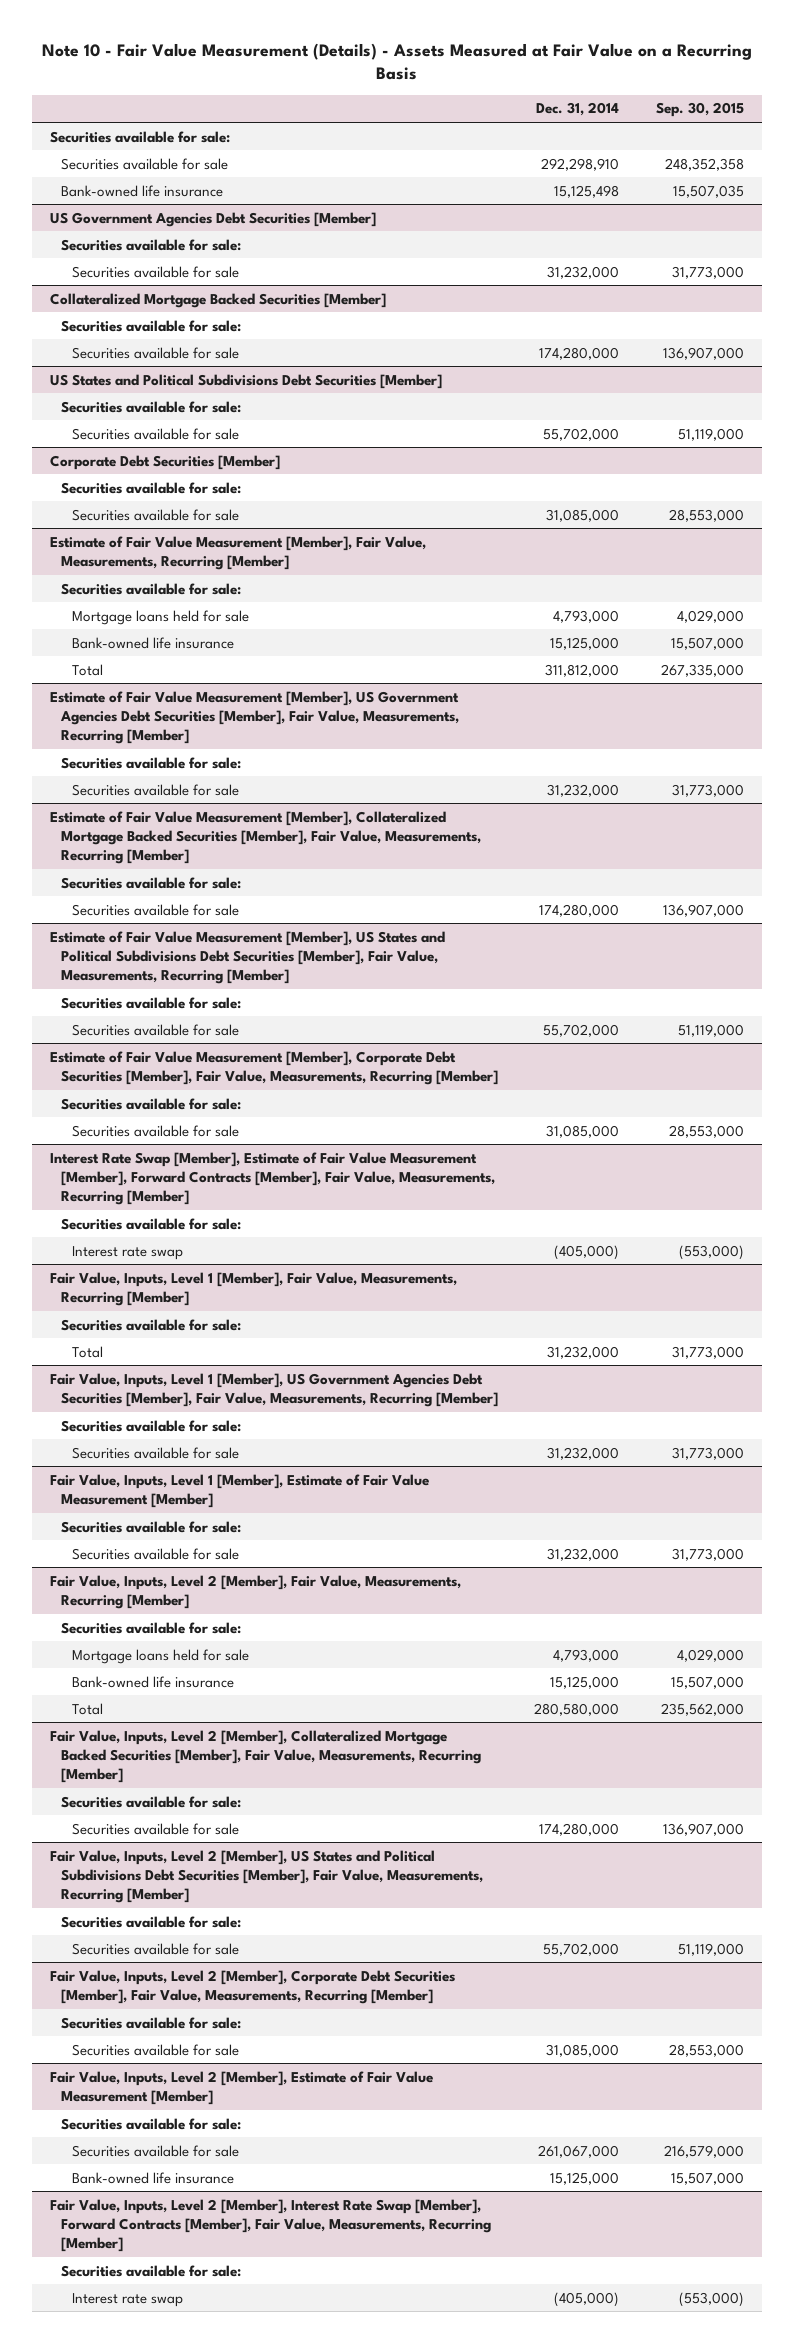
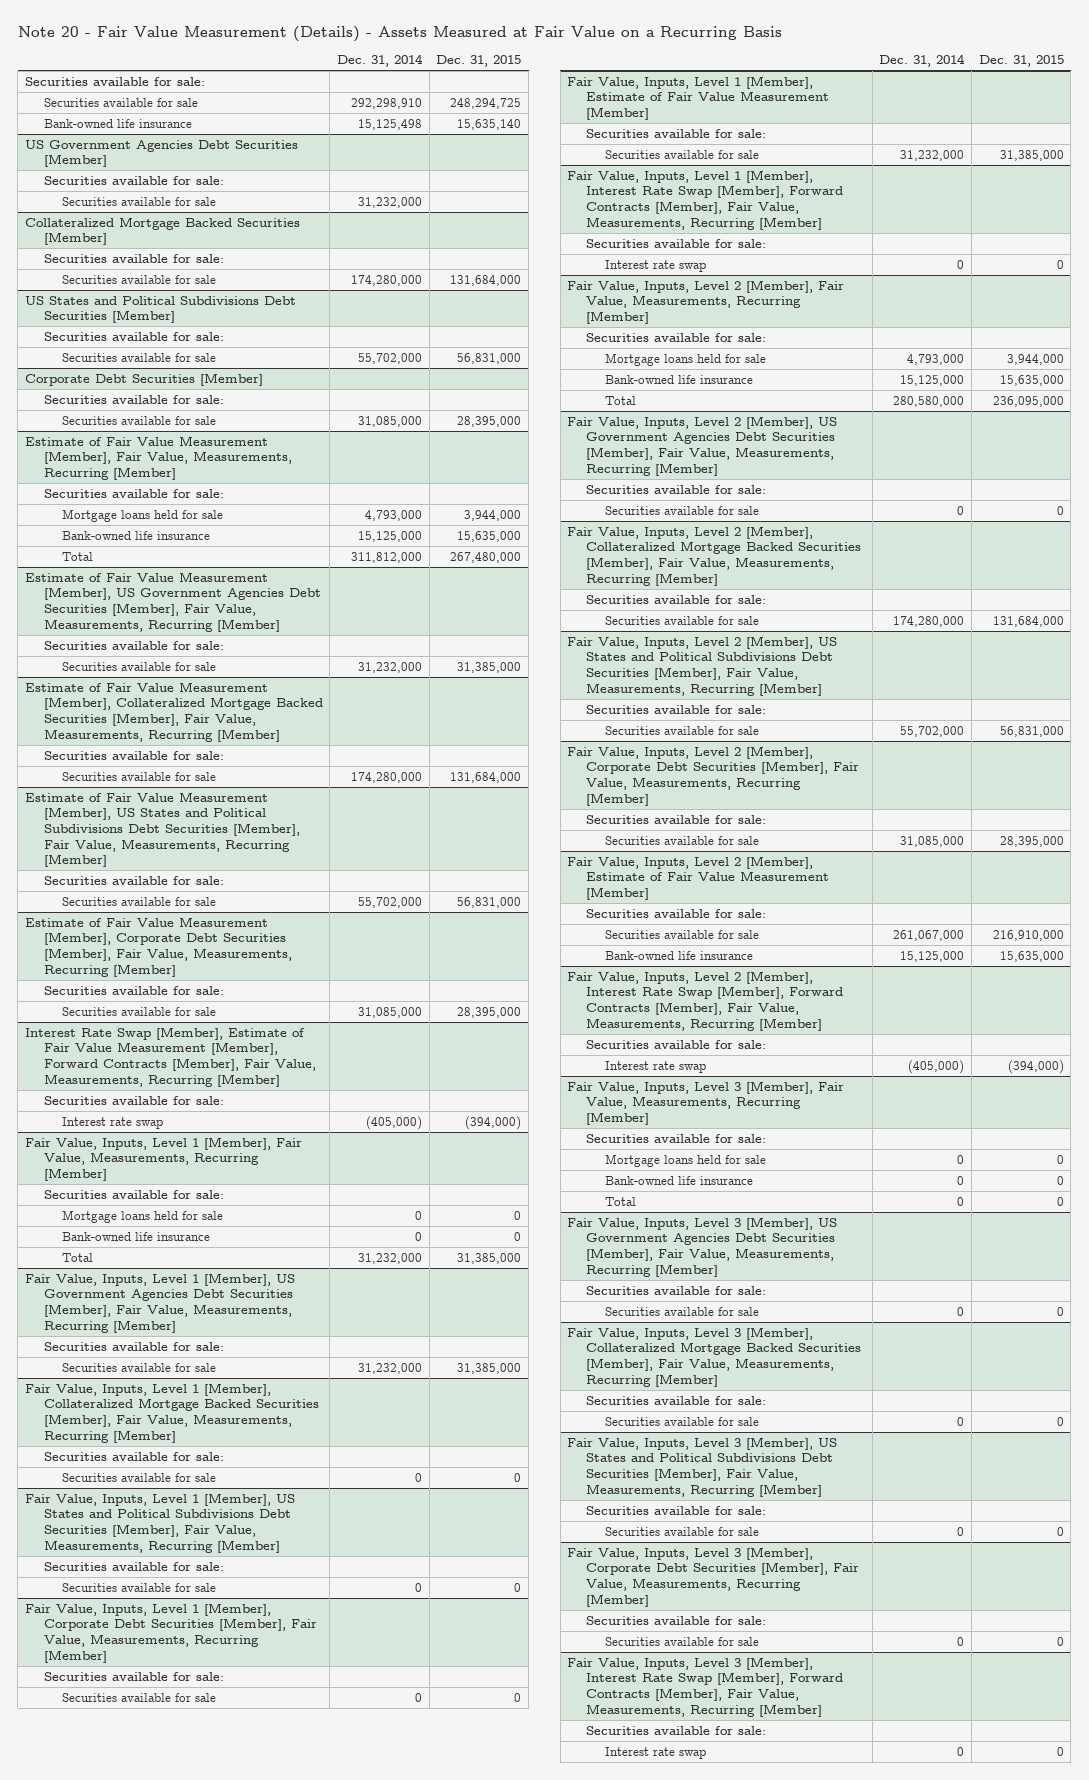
[41,42,752,81] Note 10 - Fair Value Measurement (Details) - Assets Measured at Fair Value on a Recurring Basis -> [17,26,782,43] Note 20 - Fair Value Measurement (Details) - Assets Measured at Fair Value on a Recurring Basis
[655,102,744,118] Sep. 30, 2015 -> none
none -> [436,55,522,68] Dec. 31, 2015
none -> [62,1209,224,1223] Mortgage loans held for sale
none -> [62,1231,211,1241] Bank-owned life insurance
none -> [24,1382,319,1443] Fair Value, Inputs, Level 1 [Member], Collateralized Mortgage Backed Securities [Member], Fair Value, Measurements, Recurring [Member]
none -> [43,1451,224,1461] Securities available for sale:
none -> [62,1472,217,1482] Securities available for sale
none -> [24,1492,295,1553] Fair Value, Inputs, Level 1 [Member], US States and Political Subdivisions Debt Securities [Member], Fair Value, Measurements, Recurring [Member]
none -> [43,1561,224,1571] Securities available for sale:
none -> [62,1582,217,1592] Securities available for sale
none -> [24,1602,317,1663] Fair Value, Inputs, Level 1 [Member], Corporate Debt Securities [Member], Fair Value, Measurements, Recurring [Member]
none -> [43,1671,224,1681] Securities available for sale:
none -> [62,1692,217,1702] Securities available for sale
none -> [567,169,843,230] Fair Value, Inputs, Level 1 [Member], Interest Rate Swap [Member], Forward Contracts [Member], Fair Value, Measurements, Recurring [Member]
none -> [585,238,766,248] Securities available for sale:
none -> [604,259,706,272] Interest rate swap
none -> [567,415,838,476] Fair Value, Inputs, Level 2 [Member], US Government Agencies Debt Securities [Member], Fair Value, Measurements, Recurring [Member]
none -> [585,484,766,494] Securities available for sale:
none -> [604,505,759,515] Securities available for sale
none -> [567,1080,845,1125] Fair Value, Inputs, Level 3 [Member], Fair Value, Measurements, Recurring [Member]
none -> [585,1133,766,1143] Securities available for sale:
none -> [604,1153,766,1167] Mortgage loans held for sale
none -> [604,1175,753,1185] Bank-owned life insurance
none -> [604,1196,636,1206] Total
none -> [567,1216,838,1277] Fair Value, Inputs, Level 3 [Member], US Government Agencies Debt Securities [Member], Fair Value, Measurements, Recurring [Member]
none -> [585,1285,766,1295] Securities available for sale:
none -> [604,1306,759,1316] Securities available for sale
none -> [567,1326,861,1387] Fair Value, Inputs, Level 3 [Member], Collateralized Mortgage Backed Securities [Member], Fair Value, Measurements, Recurring [Member]
none -> [585,1395,766,1405] Securities available for sale:
none -> [604,1416,759,1426] Securities available for sale
none -> [567,1436,838,1497] Fair Value, Inputs, Level 3 [Member], US States and Political Subdivisions Debt Securities [Member], Fair Value, Measurements, Recurring [Member]
none -> [585,1505,766,1515] Securities available for sale:
none -> [604,1526,759,1536] Securities available for sale
none -> [567,1546,859,1607] Fair Value, Inputs, Level 3 [Member], Corporate Debt Securities [Member], Fair Value, Measurements, Recurring [Member]
none -> [585,1615,766,1625] Securities available for sale:
none -> [604,1636,759,1646] Securities available for sale
none -> [567,1656,843,1717] Fair Value, Inputs, Level 3 [Member], Interest Rate Swap [Member], Forward Contracts [Member], Fair Value, Measurements, Recurring [Member]
none -> [585,1725,766,1735] Securities available for sale:
none -> [604,1746,706,1759] Interest rate swap

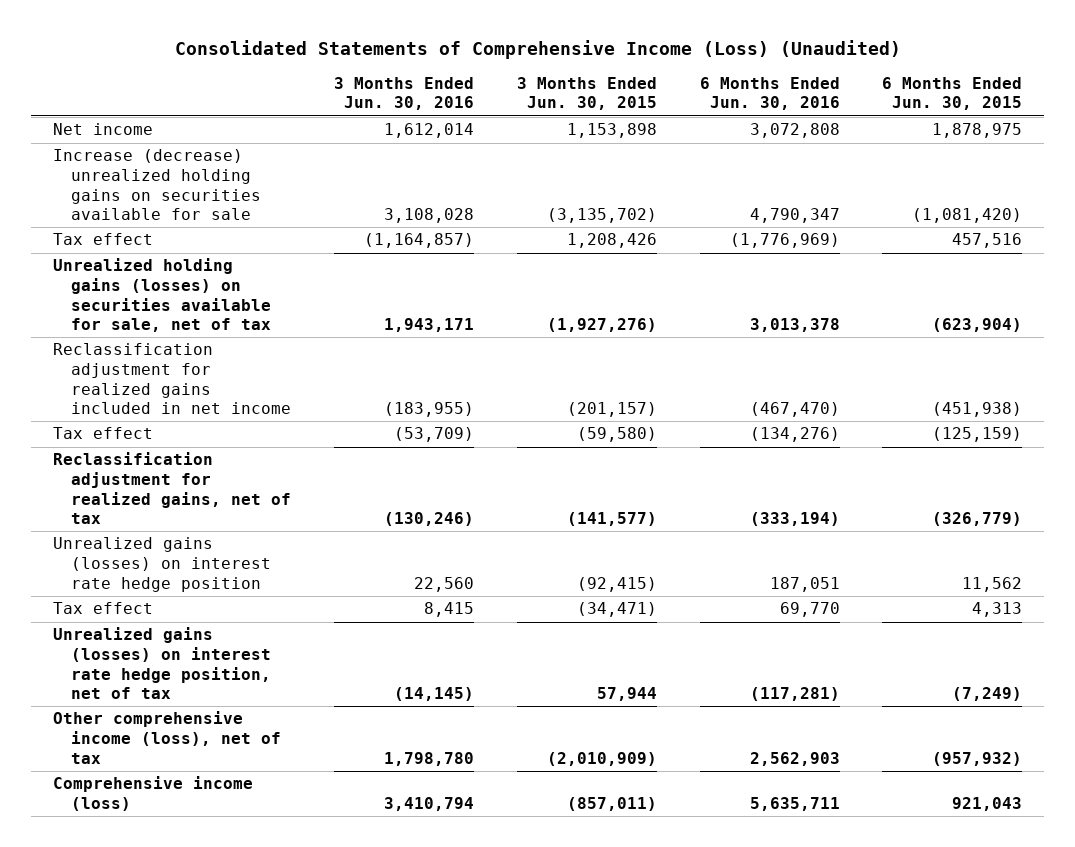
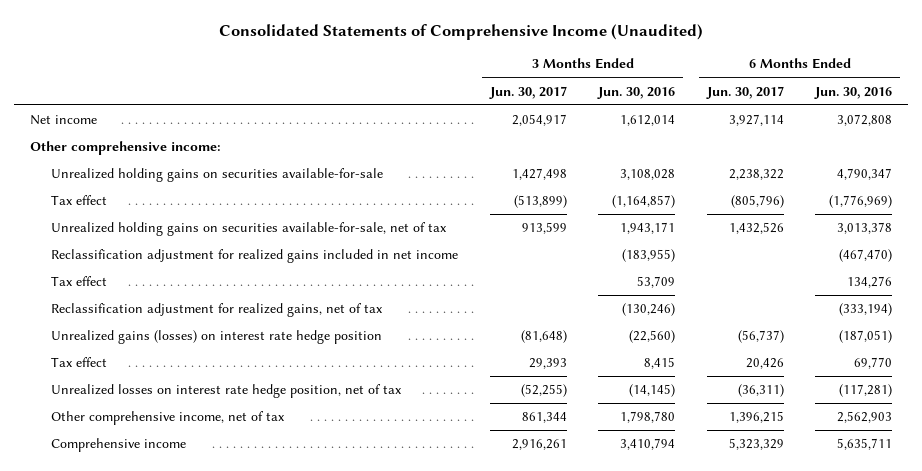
[174,40,901,60] Consolidated Statements of Comprehensive Income (Loss) (Unaudited) -> [219,23,704,40] Consolidated Statements of Comprehensive Income (Unaudited)
[516,76,657,111] 3 Months Ended Jun. 30, 2015 -> none
[882,76,1023,111] 6 Months Ended Jun. 30, 2015 -> none
none -> [488,85,567,99] Jun. 30, 2017
none -> [705,85,784,99] Jun. 30, 2017
none -> [29,141,221,156] Other comprehensive income:
[52,149,261,221] Increase (decrease) unrealized holding gains on securities available for sale -> [51,168,384,183] Unrealized holding gains on securities available-for-sale
[52,258,271,333] Unrealized holding gains (losses) on securities available for sale, net of tax -> [51,222,448,237] Unrealized holding gains on securities available-for-sale, net of tax
[393,427,474,443] (53,709) -> [637,276,676,289] 53,709
[749,427,840,443] (134,276) -> [847,276,893,289] 134,276
[413,576,474,592] 22,560 -> [629,330,676,344] (22,560)
[769,576,840,592] 187,051 -> [839,330,893,344] (187,051)
[52,627,271,700] Unrealized gains (losses) on interest rate hedge position, net of tax -> [51,384,403,399] Unrealized losses on interest rate hedge position, net of tax
[52,711,281,764] Other comprehensive income (loss), net of tax -> [51,411,286,426] Other comprehensive income, net of tax
[52,776,253,811] Comprehensive income (loss) -> [51,438,187,453] Comprehensive income

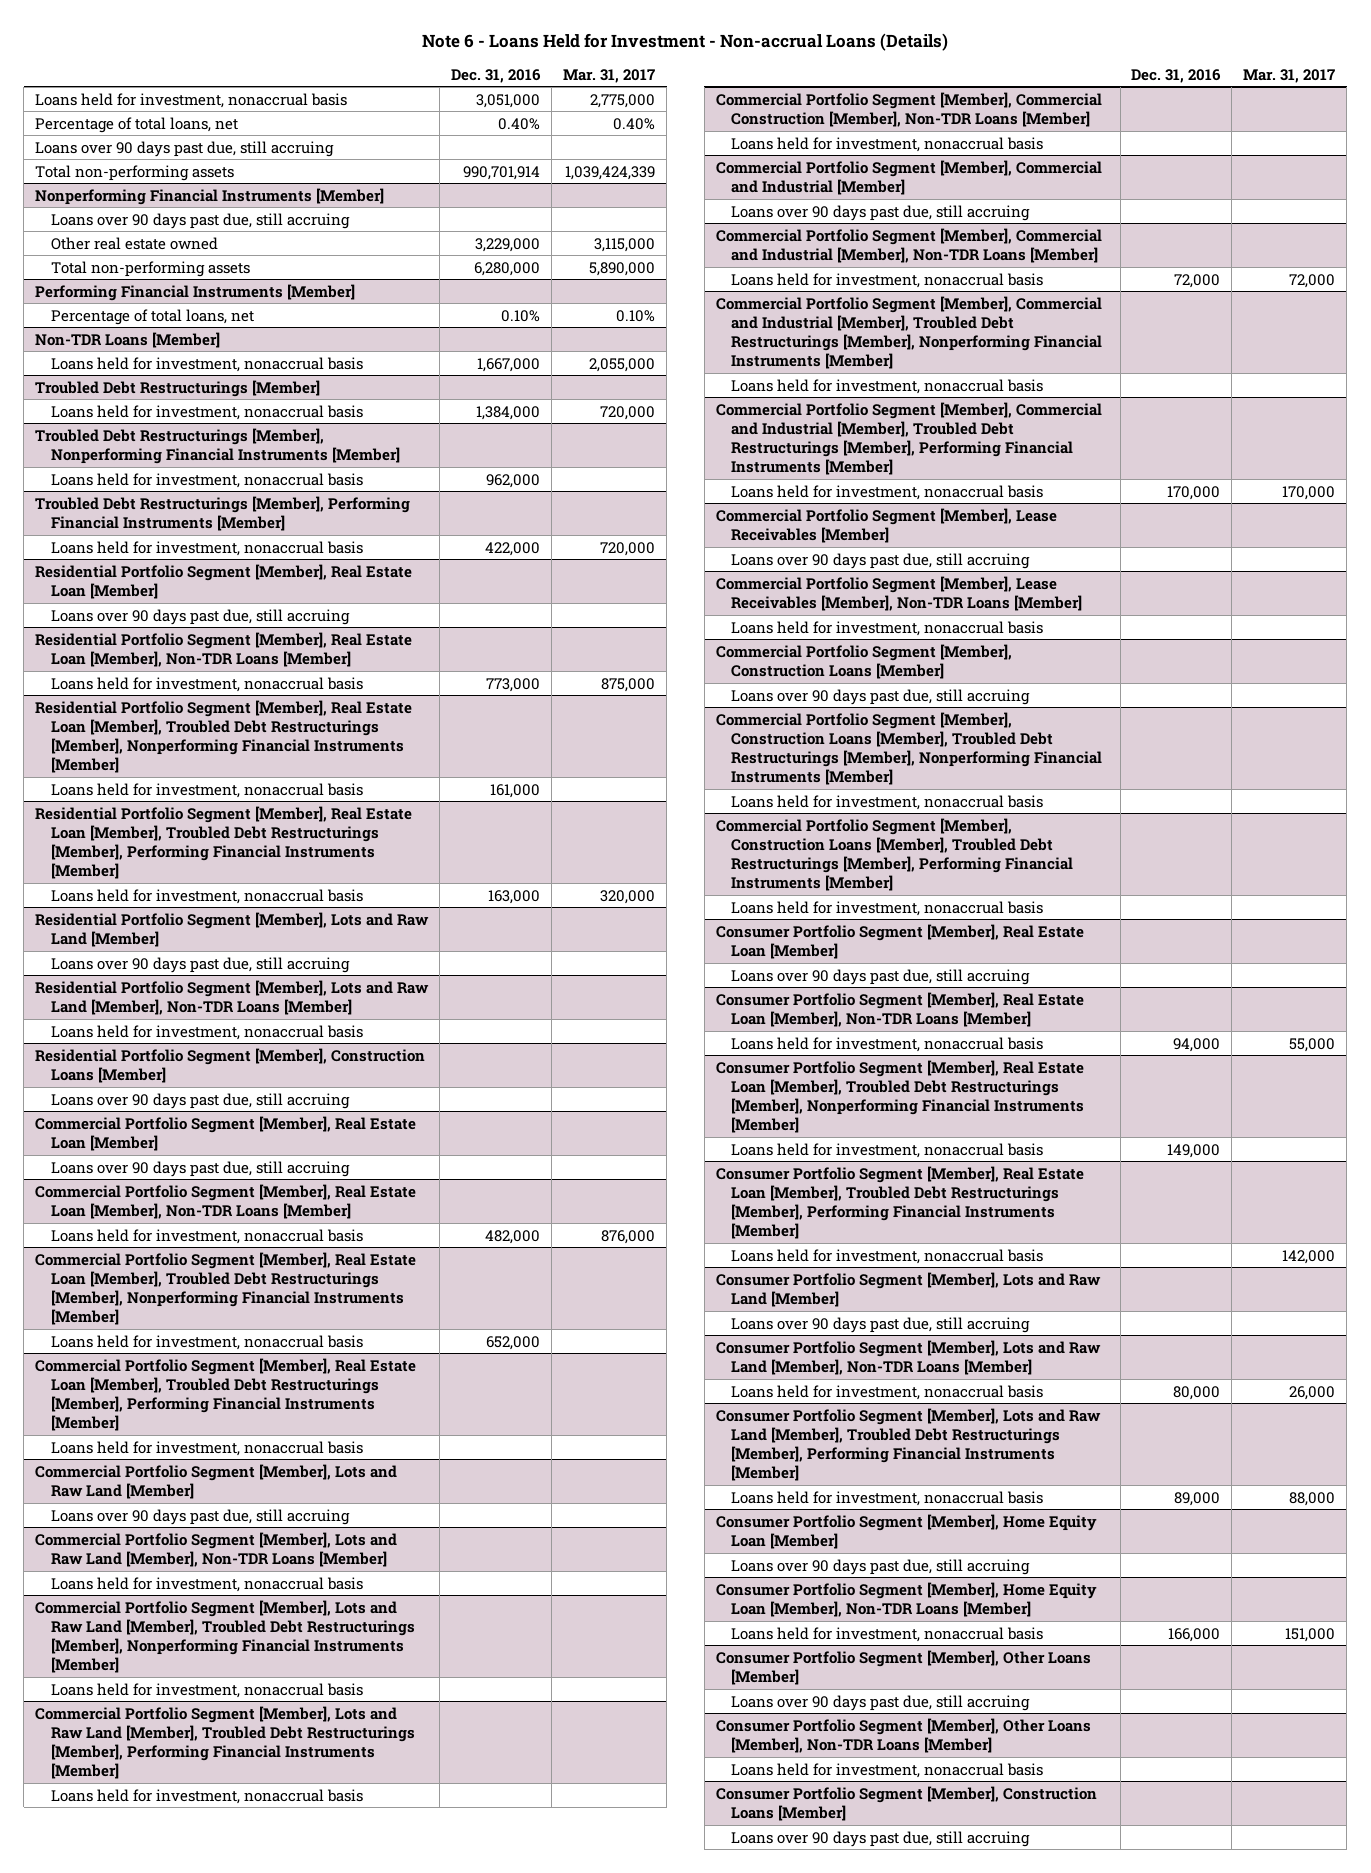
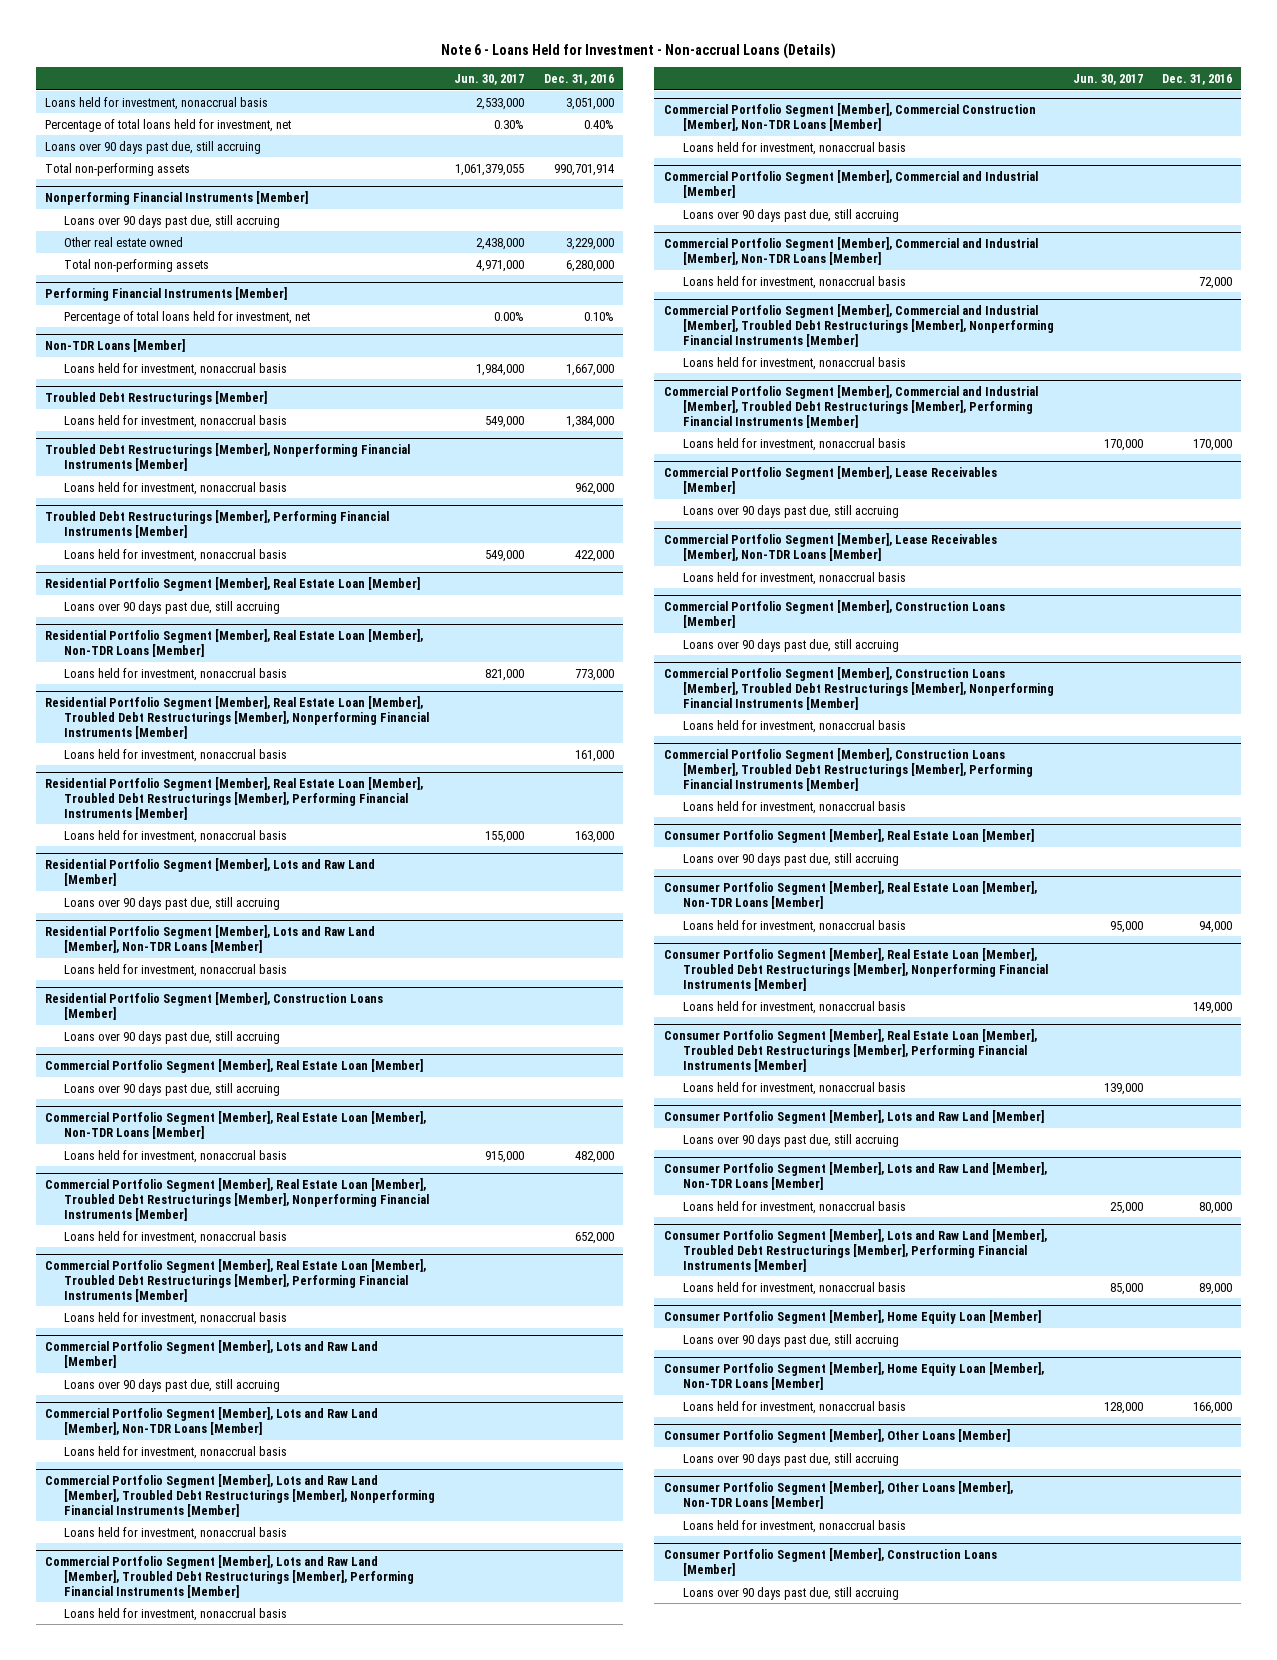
[563,68,656,83] Mar. 31, 2017 -> none
none -> [454,73,525,85] Jun. 30, 2017
[35,116,239,133] Percentage of total loans, net -> [45,118,292,132] Percentage of total loans held for investment, net
[50,308,254,325] Percentage of total loans, net -> [64,310,311,324] Percentage of total loans held for investment, net

